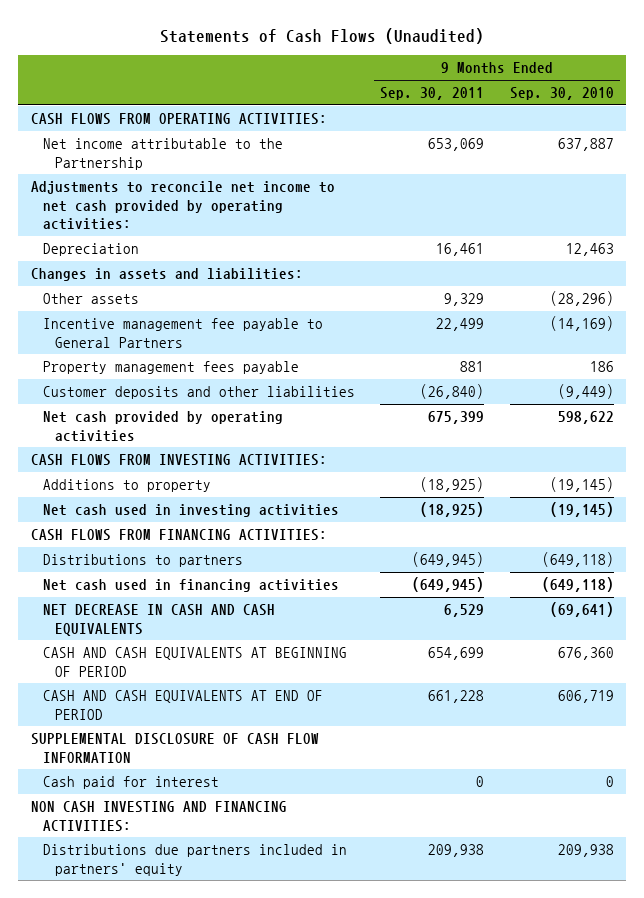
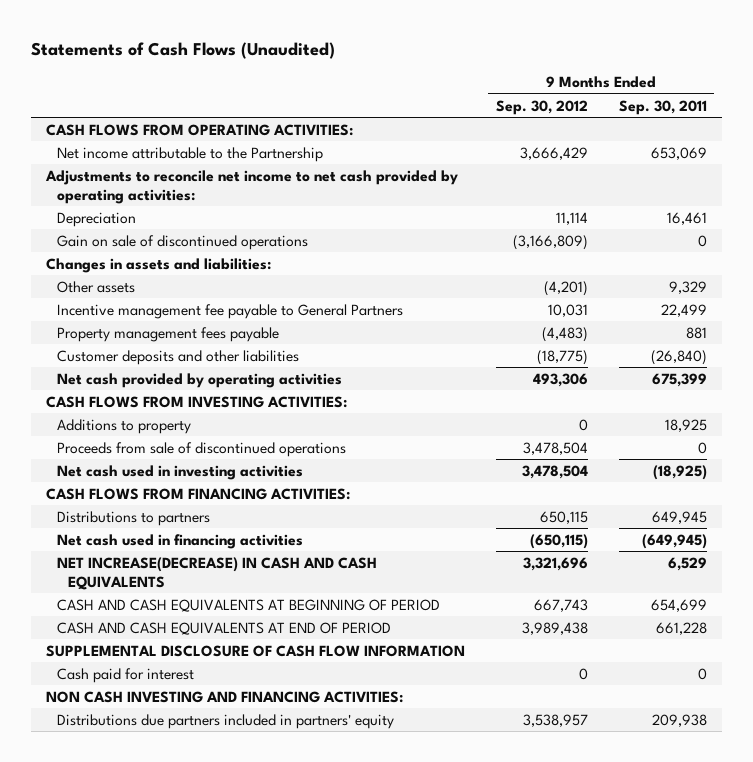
[509,87,614,101] Sep. 30, 2010 -> none
none -> [495,99,588,115] Sep. 30, 2012
none -> [57,234,309,250] Gain on sale of discontinued operations
[420,477,485,493] (18,925) -> [664,418,707,432] 18,925
none -> [57,441,347,457] Proceeds from sale of discontinued operations
[412,552,485,568] (649,945) -> [651,510,707,524] 649,945
[43,604,276,636] NET DECREASE IN CASH AND CASH EQUIVALENTS -> [57,556,378,590] NET INCREASE(DECREASE) IN CASH AND CASH EQUIVALENTS

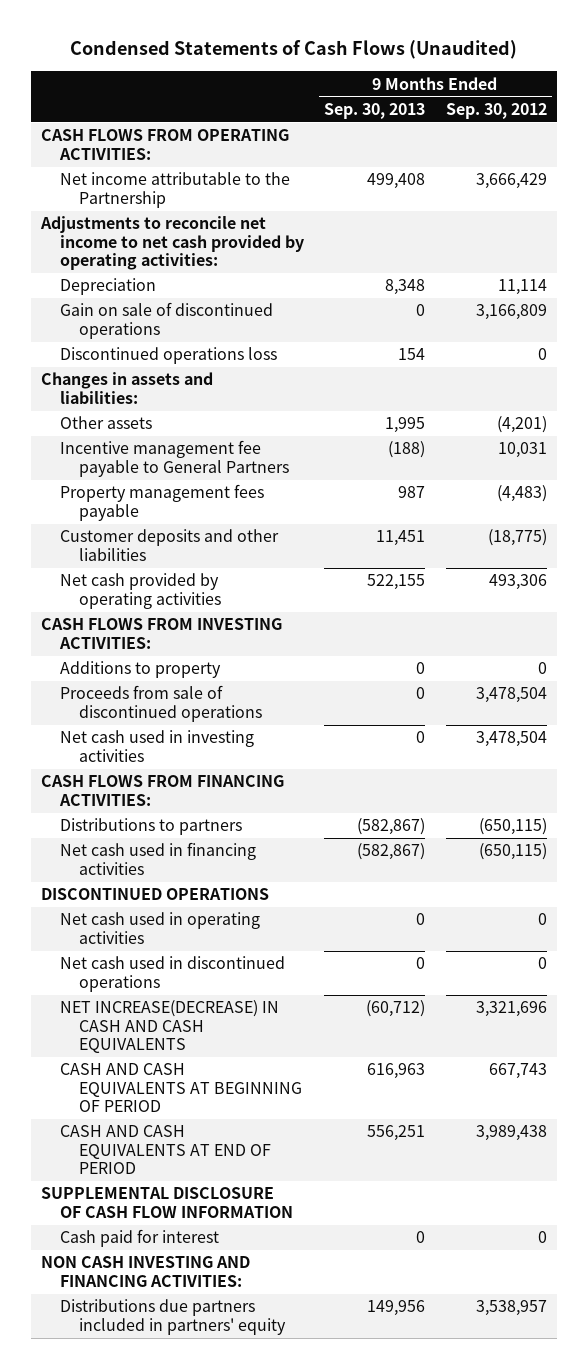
[30,42,335,60] Statements of Cash Flows (Unaudited) -> [69,40,517,60] Condensed Statements of Cash Flows (Unaudited)
[618,99,707,115] Sep. 30, 2011 -> none
none -> [324,102,426,119] Sep. 30, 2013
[512,234,588,250] (3,166,809) -> [475,304,547,321] 3,166,809
none -> [59,347,277,365] Discontinued operations loss
[539,510,588,524] 650,115 -> [478,818,547,836] (650,115)
none -> [40,888,269,901] DISCONTINUED OPERATIONS
none -> [59,912,260,944] Net cash used in operating activities
none -> [59,956,285,992] Net cash used in discontinued operations

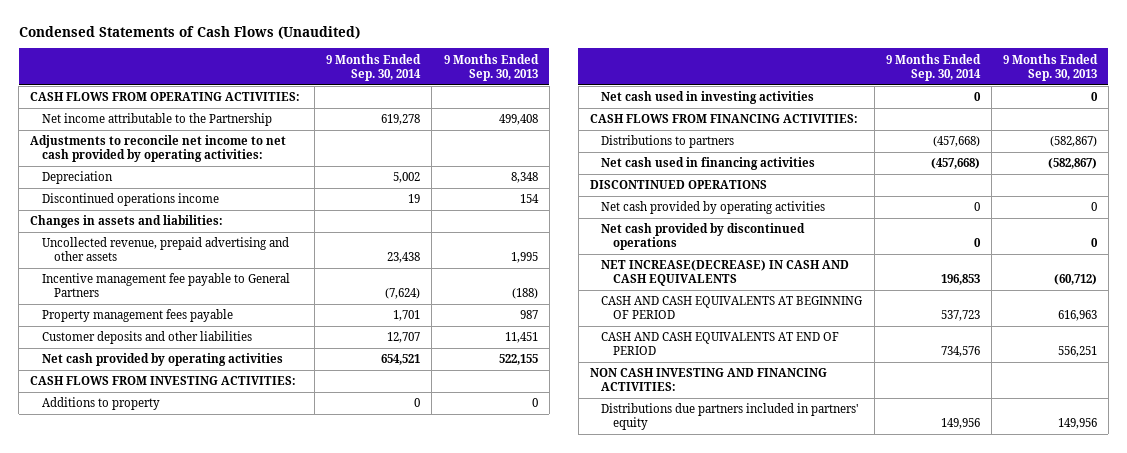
[445,102,547,119] Sep. 30, 2012 -> none
none -> [326,53,422,81] 9 Months Ended Sep. 30, 2014
[59,302,273,339] Gain on sale of discontinued operations -> none
[59,347,277,365] Discontinued operations loss -> [42,193,220,207] Discontinued operations income
[59,416,152,430] Other assets -> [42,237,290,262] Uncollected revenue, prepaid advertising and other assets
[59,685,262,722] Proceeds from sale of discontinued operations -> none
[59,912,260,944] Net cash used in operating activities -> [601,201,826,215] Net cash provided by operating activities
[59,956,285,992] Net cash used in discontinued operations -> [601,223,806,251] Net cash provided by discontinued operations
[40,1187,293,1218] SUPPLEMENTAL DISCLOSURE OF CASH FLOW INFORMATION -> none
[59,1229,219,1248] Cash paid for interest -> none

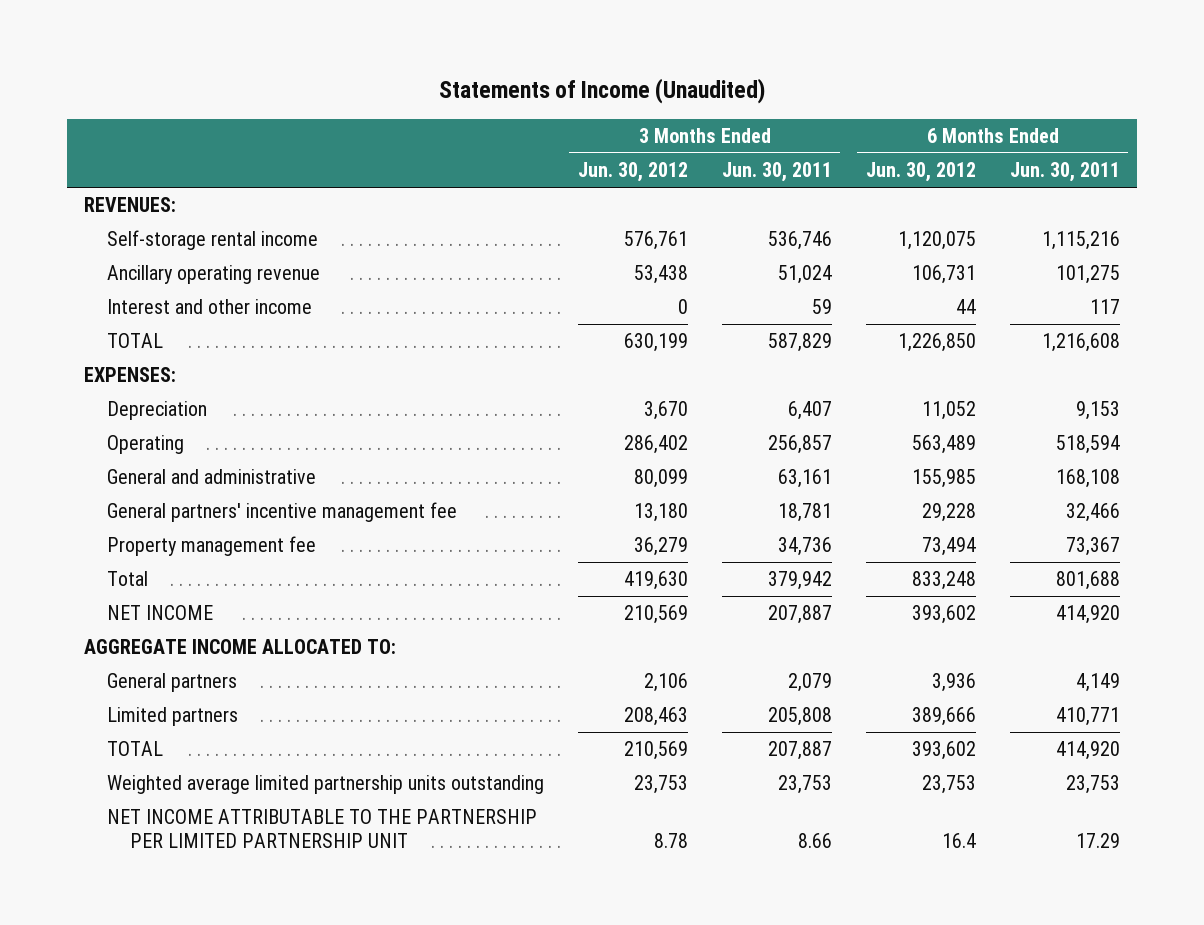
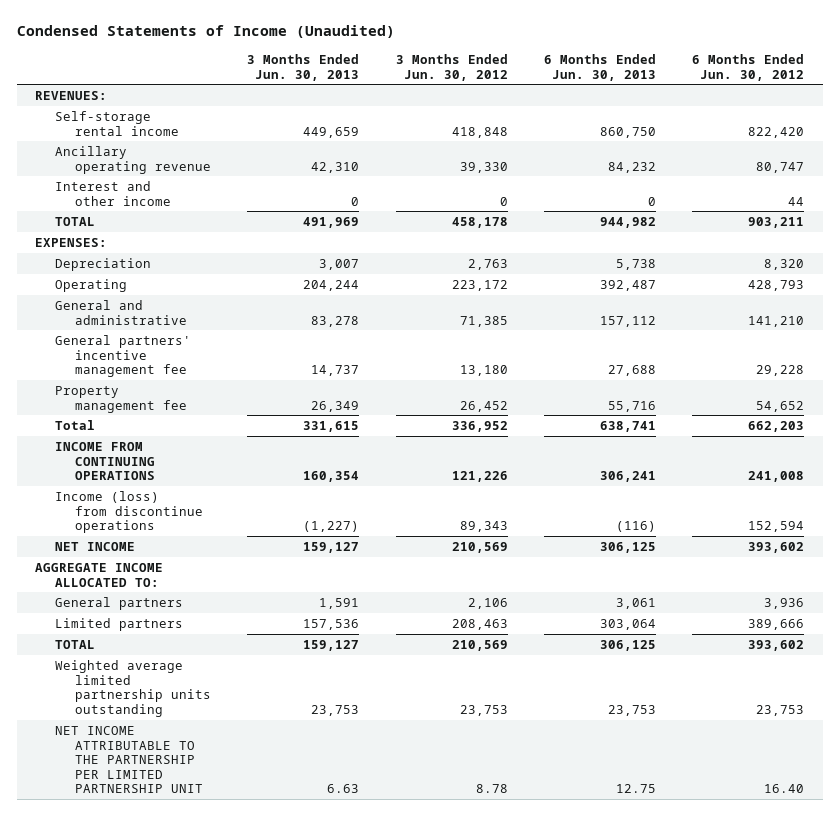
[438,78,765,105] Statements of Income (Unaudited) -> [16,25,395,39] Condensed Statements of Income (Unaudited)
[721,162,832,183] Jun. 30, 2011 -> none
[1009,162,1120,183] Jun. 30, 2011 -> none
none -> [247,53,360,81] 3 Months Ended Jun. 30, 2013
none -> [543,53,656,81] 6 Months Ended Jun. 30, 2013
[623,231,688,251] 576,761 -> [451,126,508,138] 418,848
[897,231,976,251] 1,120,075 -> [748,126,805,138] 822,420
[633,265,688,285] 53,438 -> [459,161,508,173] 39,330
[911,265,976,285] 106,731 -> [756,161,805,173] 80,747
[623,333,688,353] 630,199 -> [451,216,508,228] 458,178
[897,333,976,353] 1,226,850 -> [748,216,805,228] 903,211
[643,401,688,421] 3,670 -> [467,258,508,270] 2,763
[921,401,976,421] 11,052 -> [764,258,805,270] 8,320
[623,435,688,455] 286,402 -> [451,279,508,291] 223,172
[911,435,976,455] 563,489 -> [748,279,805,291] 428,793
[633,469,688,489] 80,099 -> [459,315,508,327] 71,385
[911,469,976,489] 155,985 -> [748,315,805,327] 141,210
[633,537,688,557] 36,279 -> [459,400,508,412] 26,452
[921,537,976,557] 73,494 -> [756,400,805,412] 54,652
[623,571,688,591] 419,630 -> [451,420,508,432] 336,952
[911,571,976,591] 833,248 -> [748,420,805,432] 662,203
none -> [54,441,155,481] INCOME FROM CONTINUING OPERATIONS
none -> [54,490,203,534] Income (loss) from discontinue operations
[941,832,976,848] 16.4 -> [764,784,805,794] 16.40

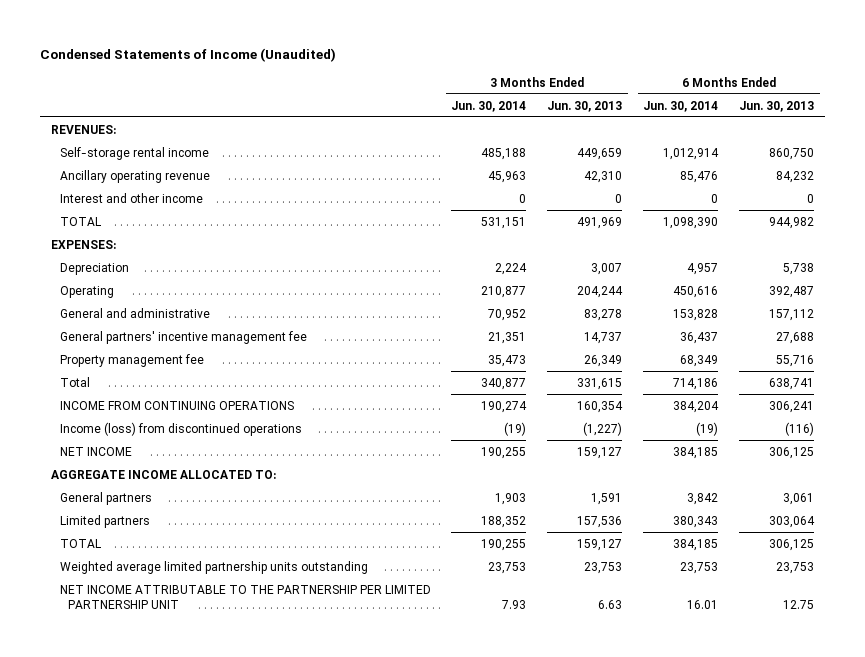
[395,53,508,81] 3 Months Ended Jun. 30, 2012 -> none
[692,53,805,81] 6 Months Ended Jun. 30, 2012 -> none
none -> [451,100,527,112] Jun. 30, 2014
none -> [643,100,719,112] Jun. 30, 2014
[54,490,203,534] Income (loss) from discontinue operations -> [59,421,302,436] Income (loss) from discontinued operations

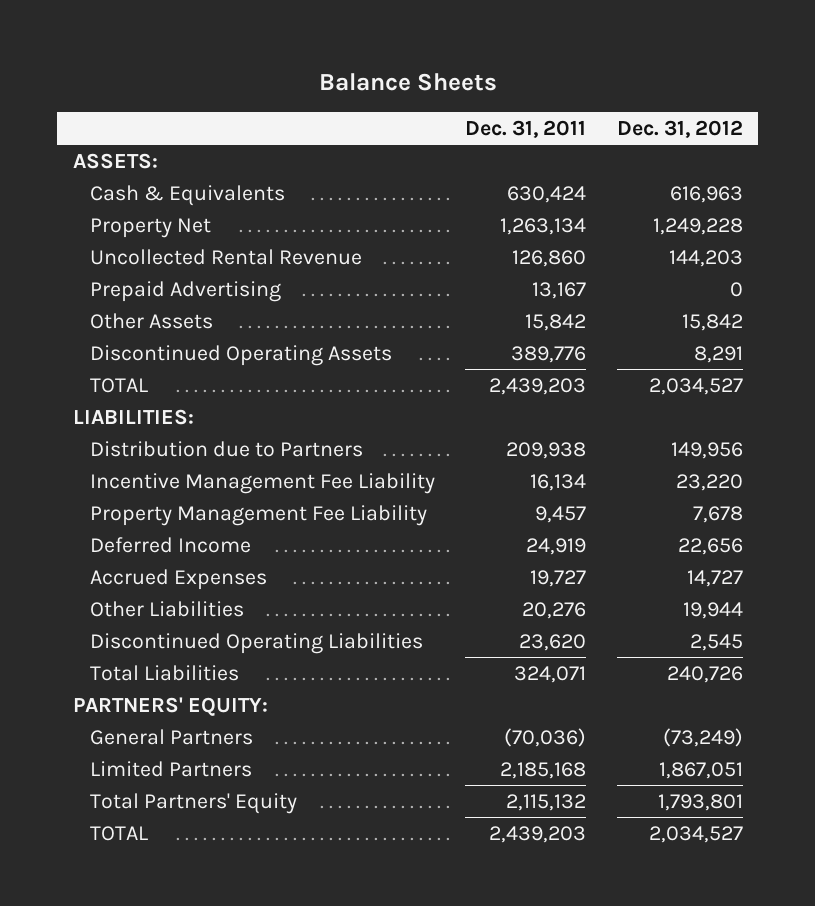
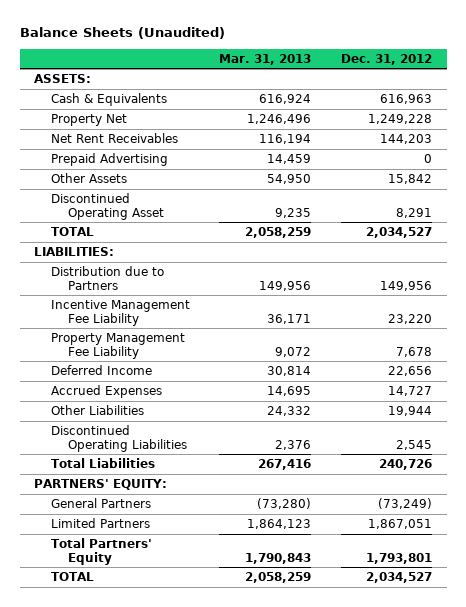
[318,73,497,92] Balance Sheets -> [19,27,225,40] Balance Sheets (Unaudited)
[465,119,587,138] Dec. 31, 2011 -> none
none -> [219,53,312,65] Mar. 31, 2013
[89,248,362,265] Uncollected Rental Revenue -> [50,132,178,143] Net Rent Receivables
[89,344,392,366] Discontinued Operating Assets -> [50,192,164,220] Discontinued Operating Asset

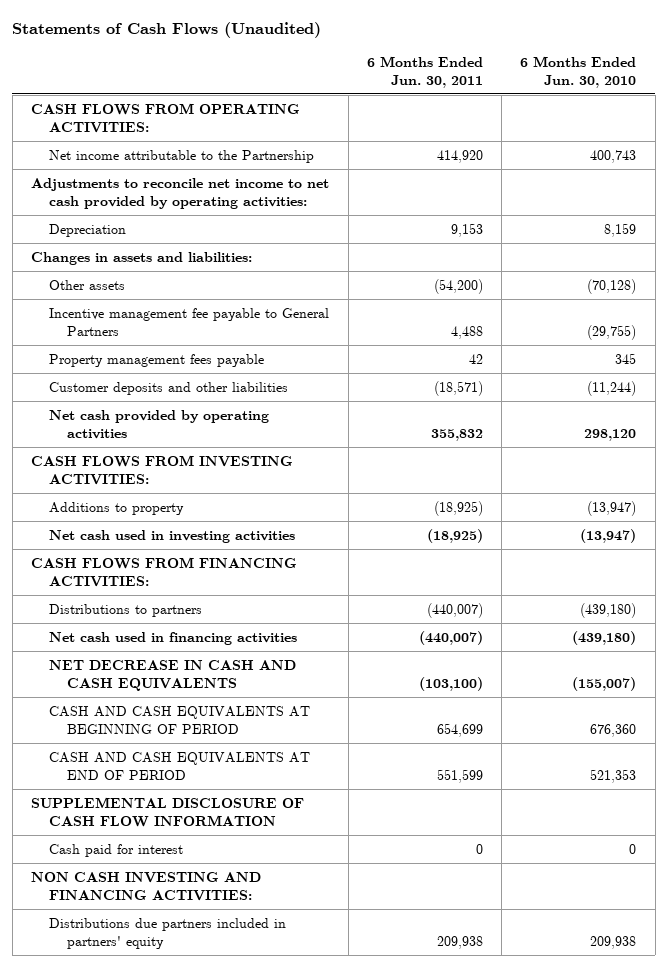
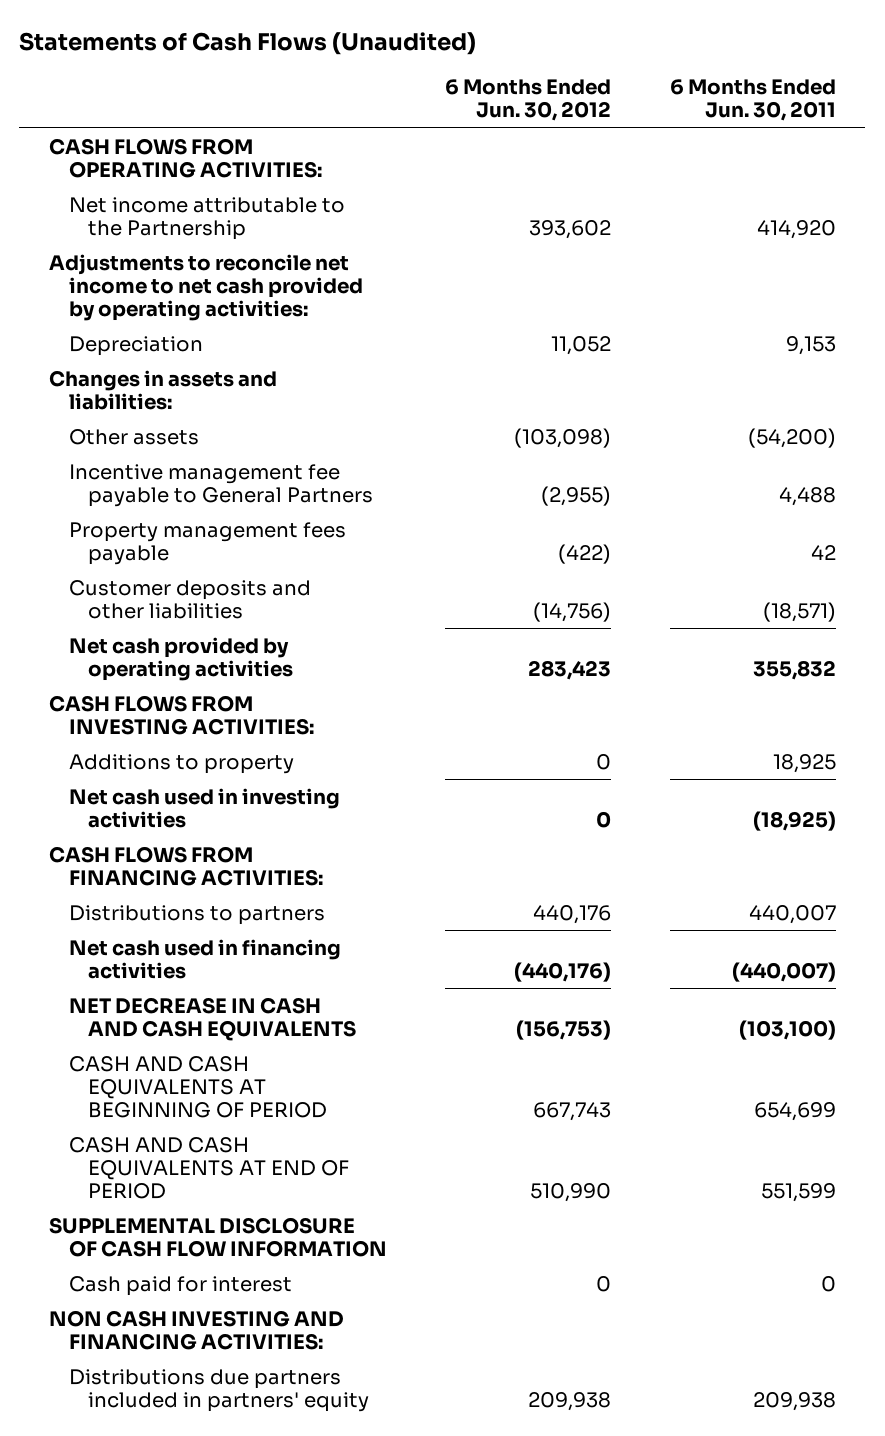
[520,55,637,88] 6 Months Ended Jun. 30, 2010 -> none
none -> [445,79,612,122] 6 Months Ended Jun. 30, 2012
[433,500,483,516] (18,925) -> [773,753,837,773] 18,925
[426,602,483,618] (440,007) -> [749,904,837,924] 440,007

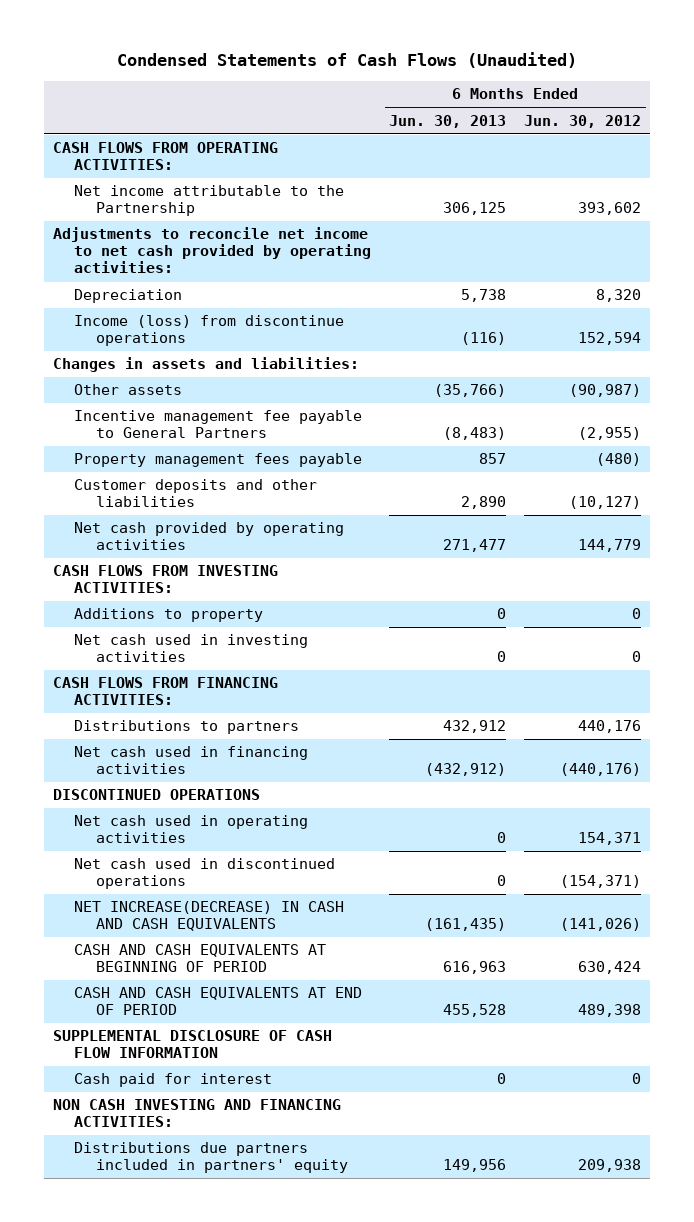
[19,31,477,55] Statements of Cash Flows (Unaudited) -> [117,52,578,69] Condensed Statements of Cash Flows (Unaudited)
[670,79,837,122] 6 Months Ended Jun. 30, 2011 -> none
none -> [389,114,507,128] Jun. 30, 2013
[551,335,612,355] 11,052 -> [596,289,642,303] 8,320
none -> [74,315,345,347] Income (loss) from discontinue operations
[514,427,612,448] (103,098) -> [569,384,642,398] (90,987)
[558,543,612,564] (422) -> [596,453,642,467] (480)
[533,601,612,622] (14,756) -> [569,496,642,510] (10,127)
[528,659,612,680] 283,423 -> [578,539,642,553] 144,779
none -> [53,789,261,801] DISCONTINUED OPERATIONS
none -> [74,815,309,844] Net cash used in operating activities
none -> [74,858,336,890] Net cash used in discontinued operations
[68,996,357,1041] NET DECREASE IN CASH AND CASH EQUIVALENTS -> [74,901,345,932] NET INCREASE(DECREASE) IN CASH AND CASH EQUIVALENTS
[516,1019,612,1040] (156,753) -> [560,918,642,932] (141,026)
[533,1101,612,1121] 667,743 -> [578,961,642,975] 630,424
[530,1182,612,1202] 510,990 -> [578,1004,642,1018] 489,398

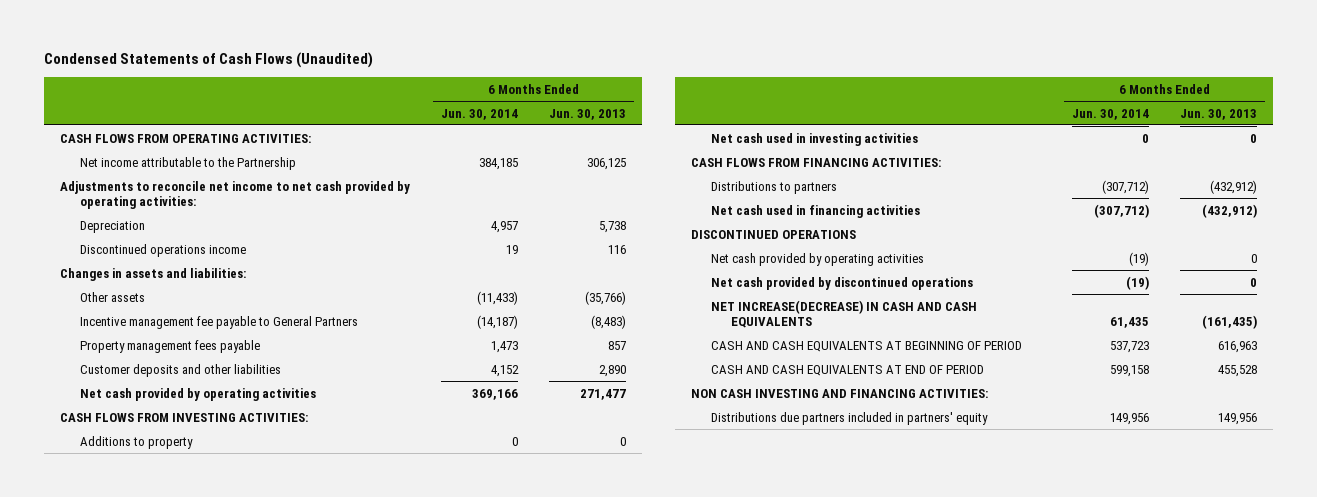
[524,114,642,128] Jun. 30, 2012 -> none
none -> [440,108,518,120] Jun. 30, 2014
[74,315,345,347] Income (loss) from discontinue operations -> none
none -> [79,243,246,257] Discontinued operations income
[443,720,507,734] 432,912 -> [1210,179,1258,194] (432,912)
[74,815,309,844] Net cash used in operating activities -> [710,252,924,266] Net cash provided by operating activities
[74,858,336,890] Net cash used in discontinued operations -> [710,276,973,290] Net cash provided by discontinued operations
[53,1030,333,1059] SUPPLEMENTAL DISCLOSURE OF CASH FLOW INFORMATION -> none
[74,1073,273,1088] Cash paid for interest -> none

